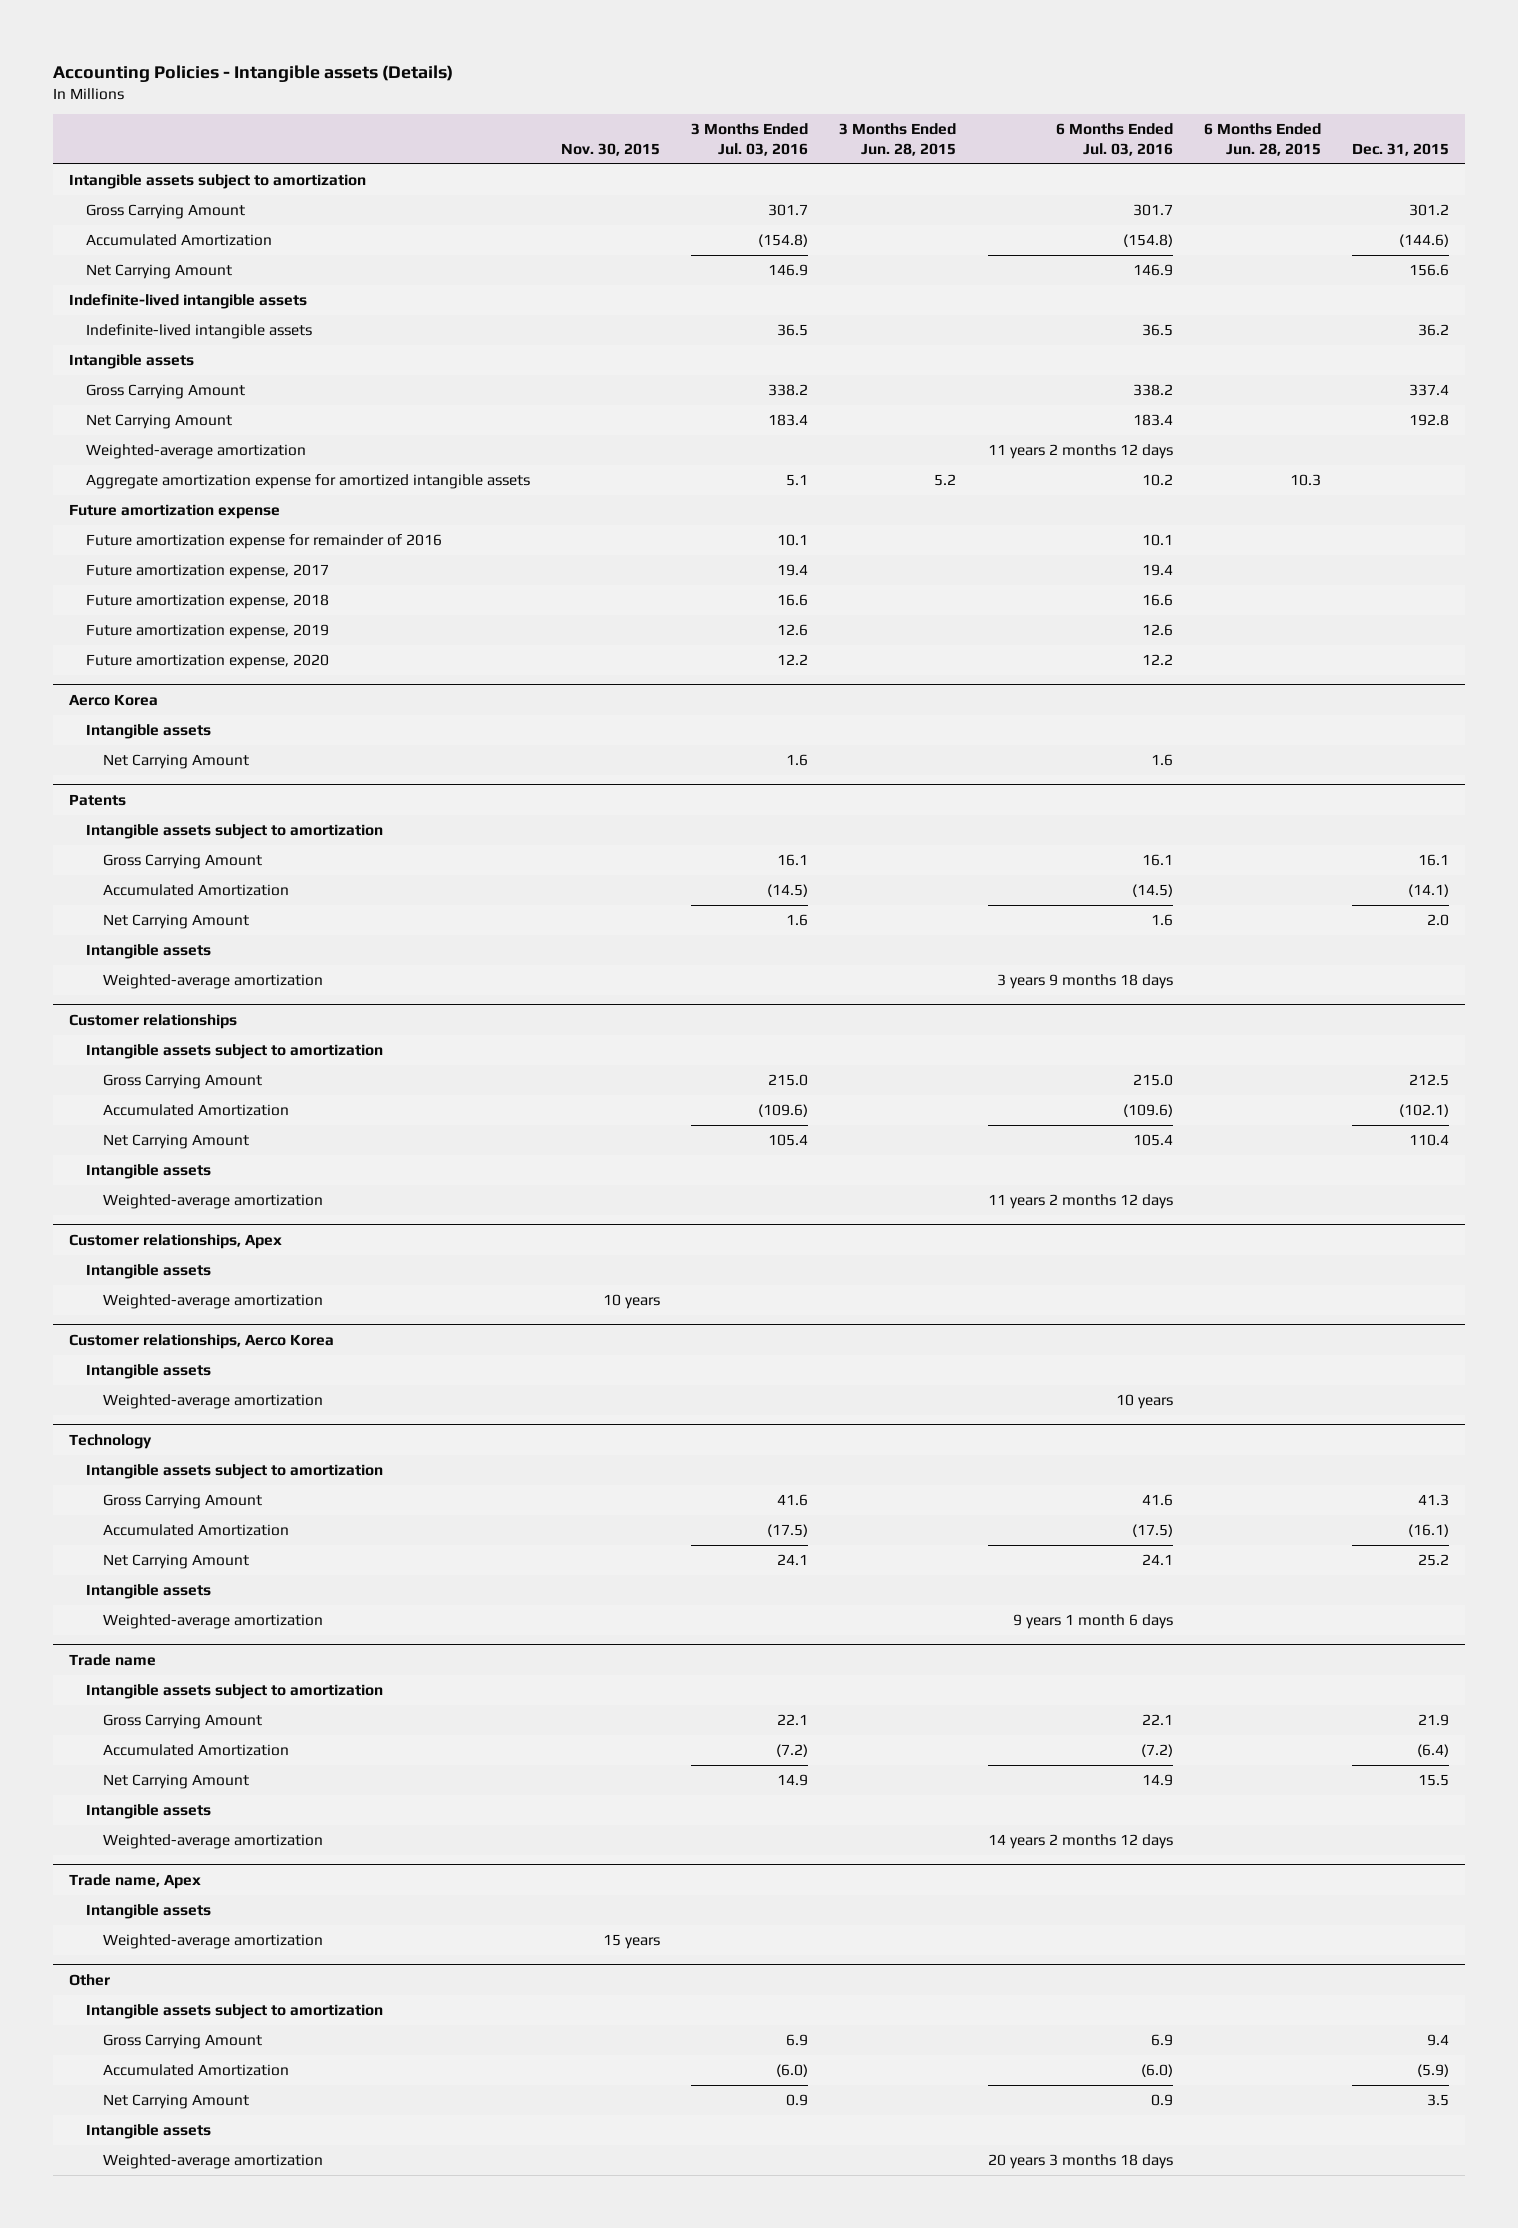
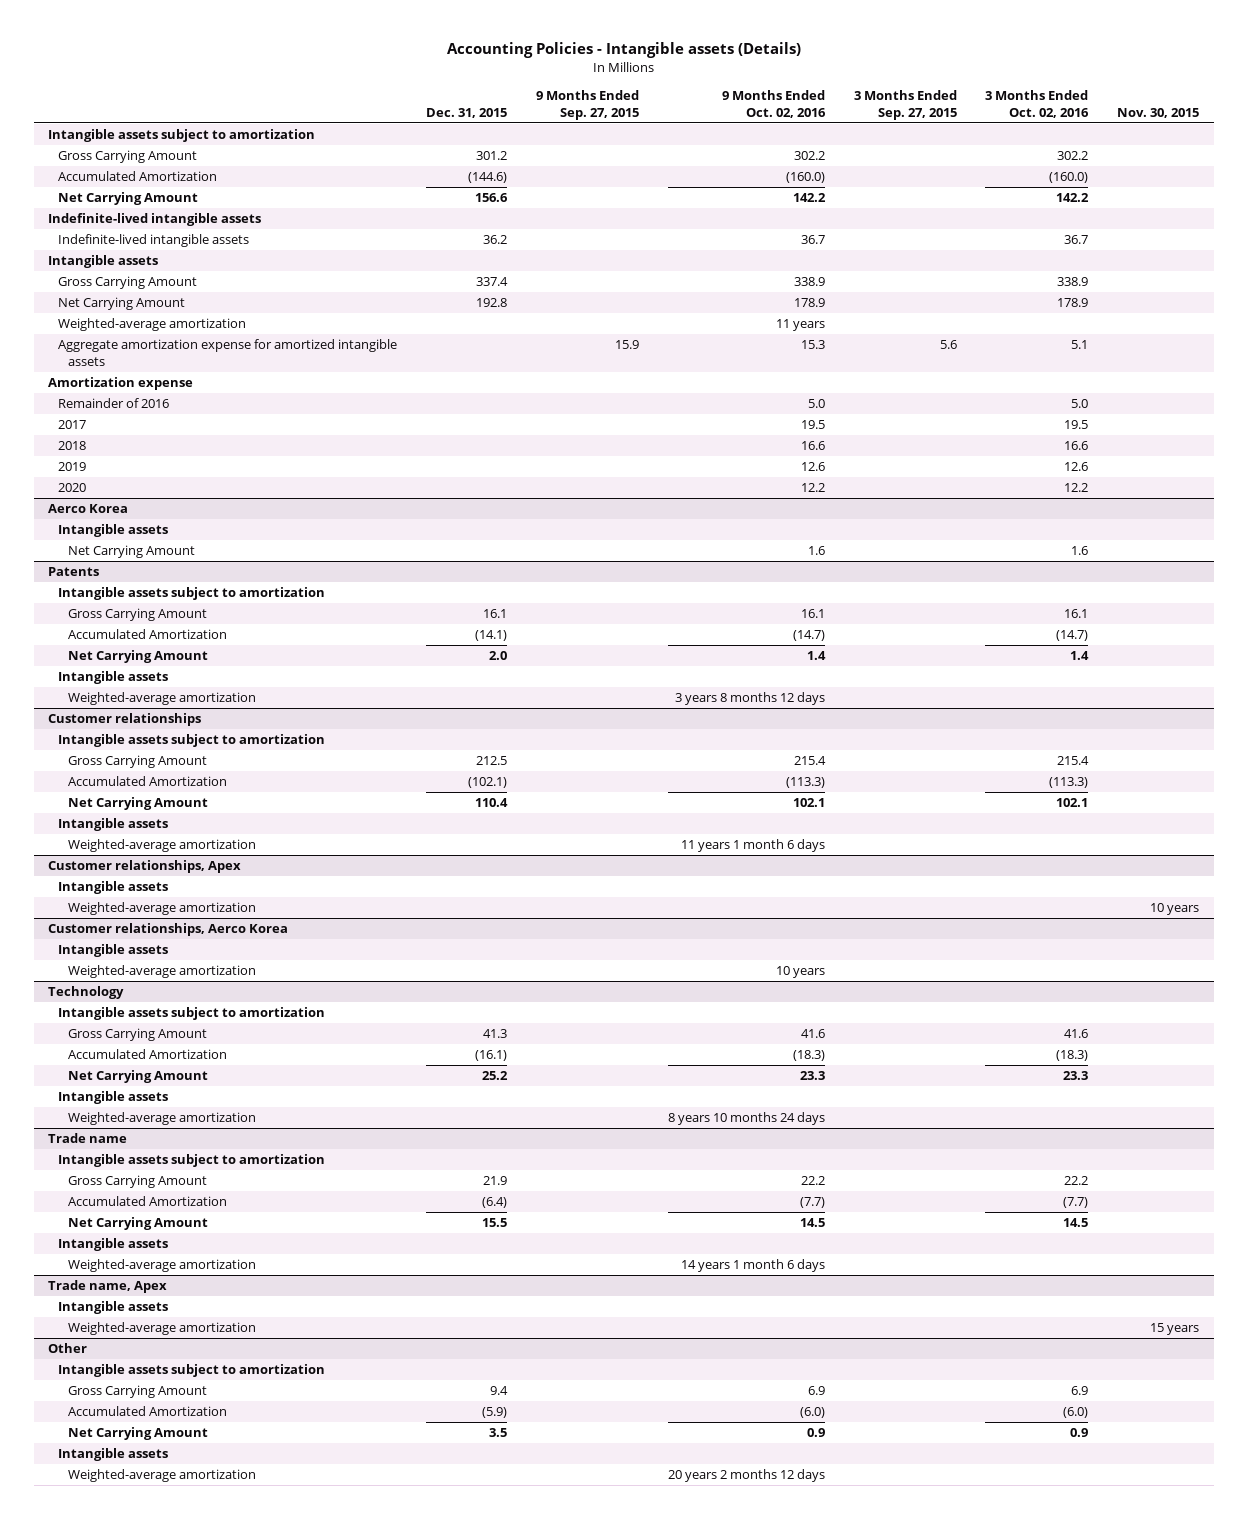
[691,123,809,157] 3 Months Ended Jul. 03, 2016 -> none
[839,123,957,157] 3 Months Ended Jun. 28, 2015 -> none
[1055,123,1173,157] 6 Months Ended Jul. 03, 2016 -> none
[1203,123,1321,157] 6 Months Ended Jun. 28, 2015 -> none
none -> [535,89,639,120] 9 Months Ended Sep. 27, 2015
none -> [721,89,826,118] 9 Months Ended Oct. 02, 2016
none -> [853,89,957,120] 3 Months Ended Sep. 27, 2015
none -> [985,89,1090,118] 3 Months Ended Oct. 02, 2016
[68,504,280,520] Future amortization expense -> [48,377,194,391] Amortization expense
[85,534,442,550] Future amortization expense for remainder of 2016 -> [58,398,170,409] Remainder of 2016
[85,564,329,580] Future amortization expense, 2017 -> [58,420,87,430] 2017
[85,594,329,610] Future amortization expense, 2018 -> [58,441,87,451] 2018
[85,624,329,640] Future amortization expense, 2019 -> [58,462,87,472] 2019
[85,654,329,670] Future amortization expense, 2020 -> [58,483,87,493] 2020

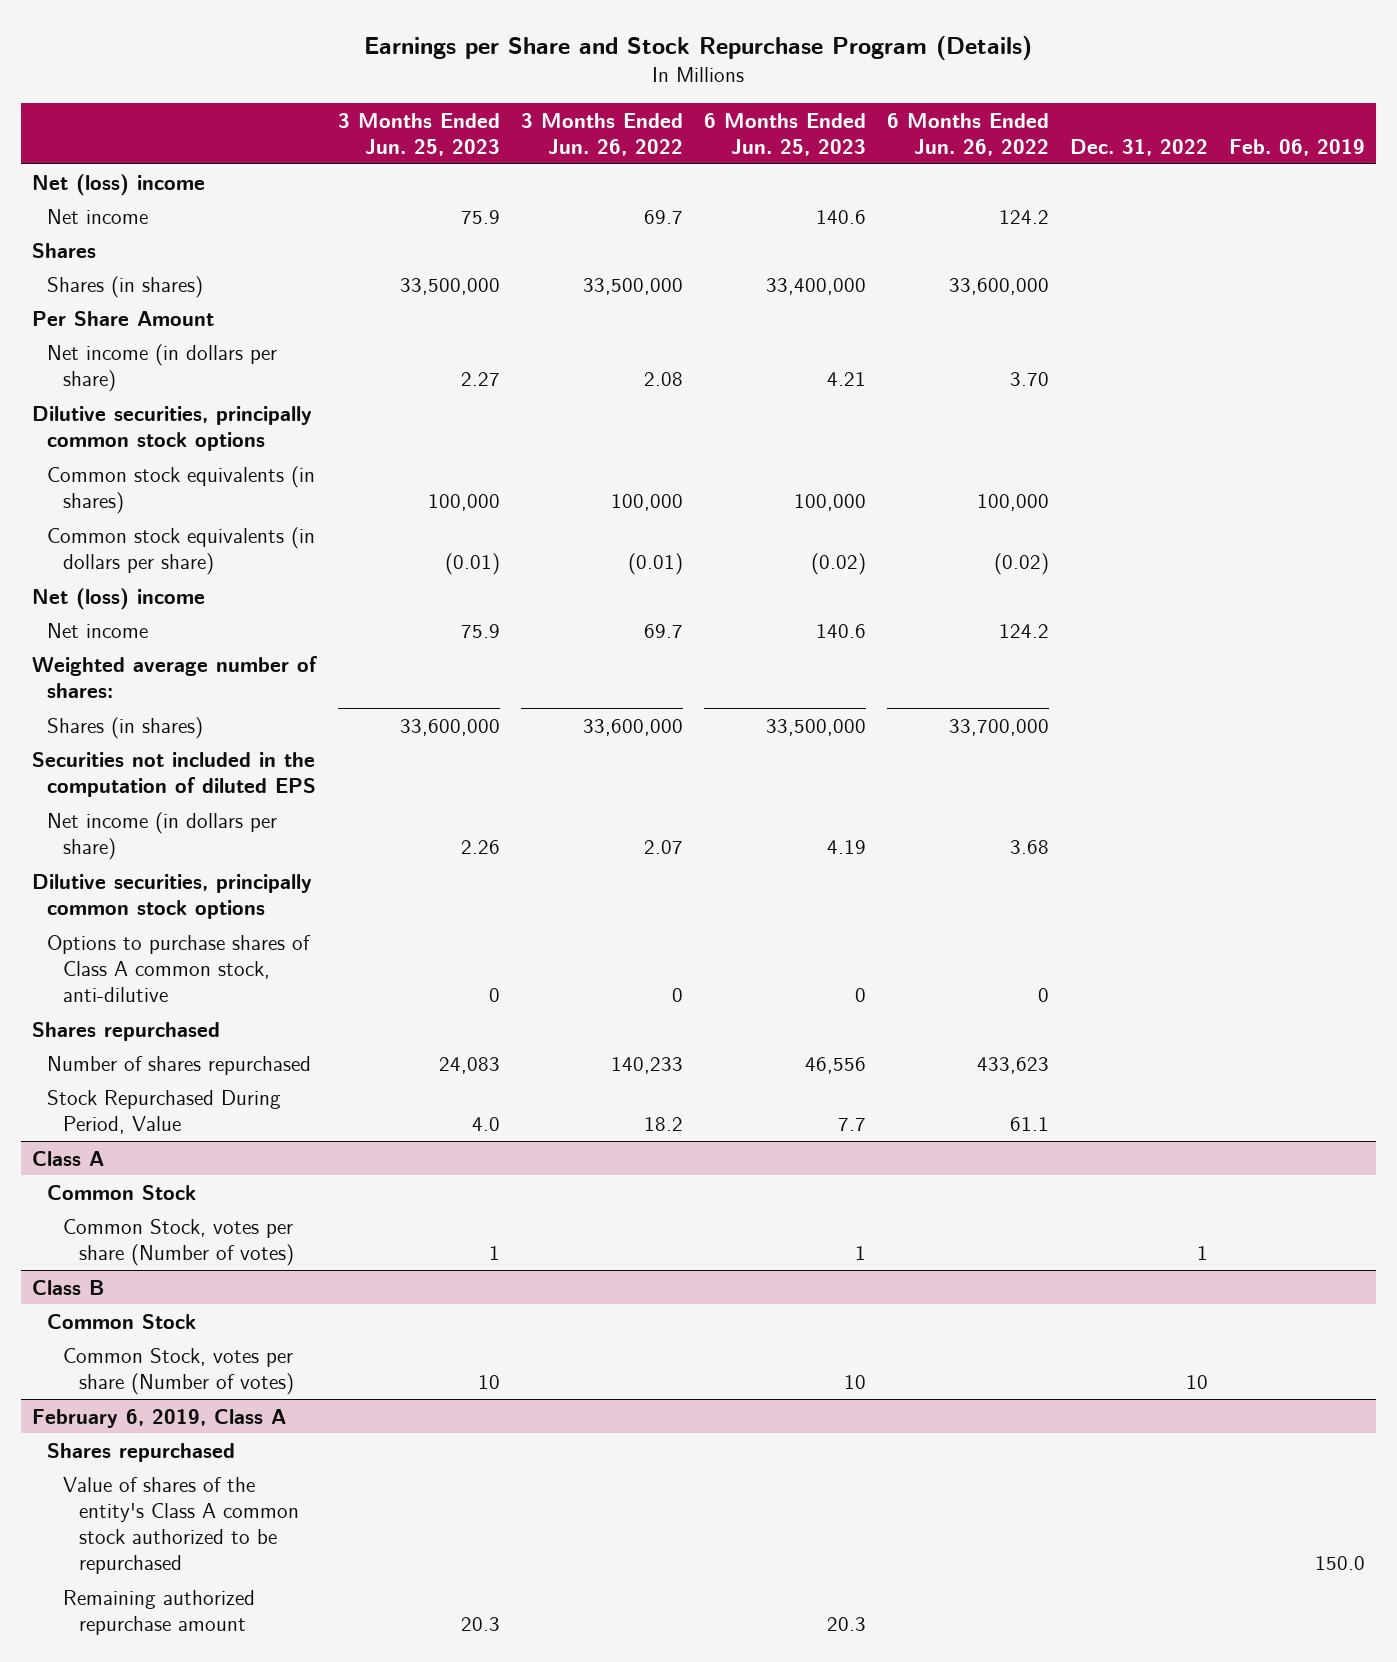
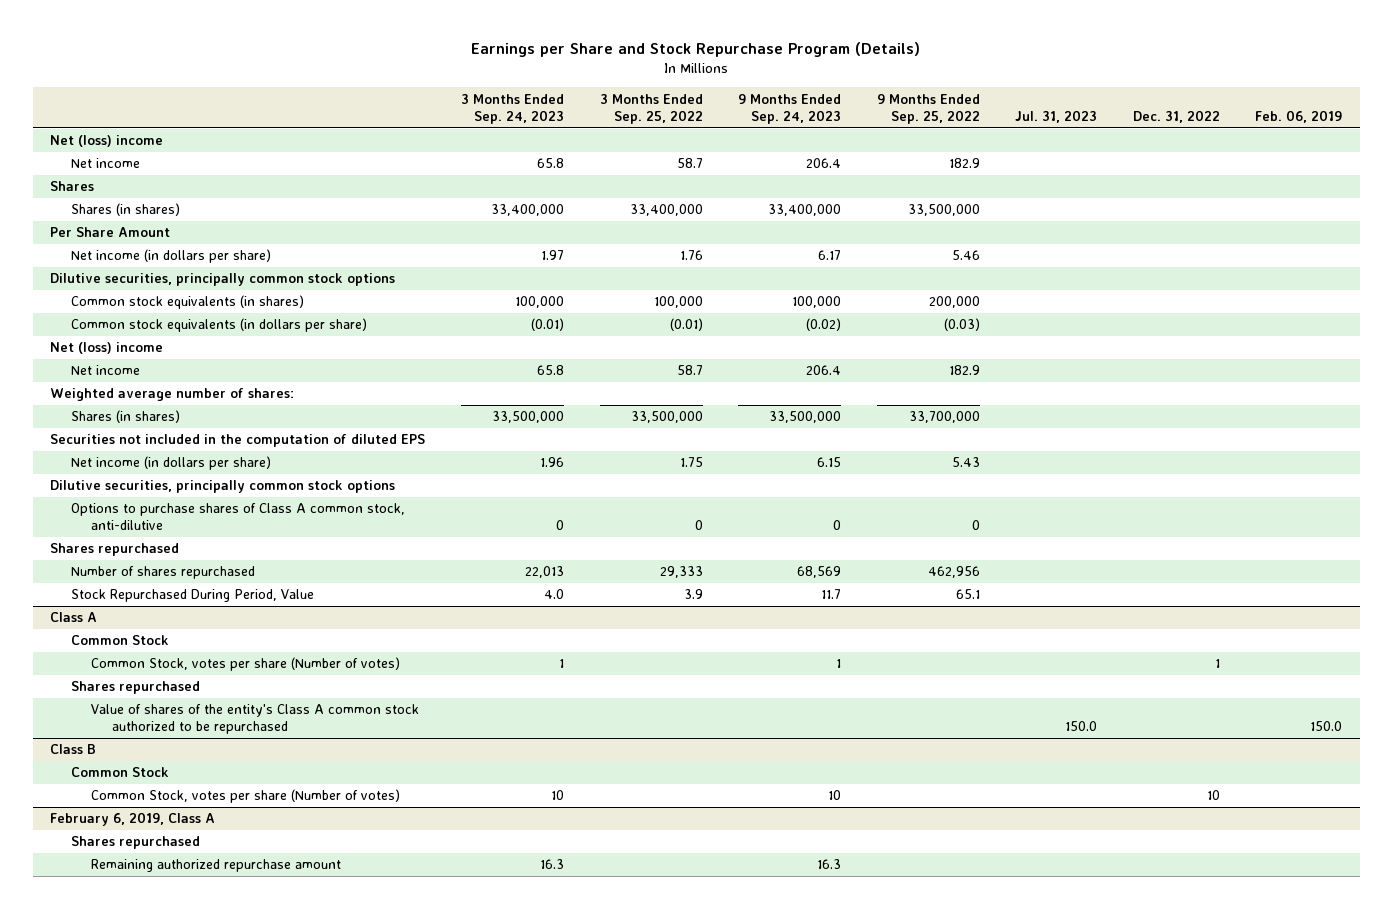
[337,112,500,156] 3 Months Ended Jun. 25, 2023 -> none
[520,112,683,156] 3 Months Ended Jun. 26, 2022 -> none
[703,112,866,156] 6 Months Ended Jun. 25, 2023 -> none
[886,112,1049,156] 6 Months Ended Jun. 26, 2022 -> none
none -> [460,93,564,124] 3 Months Ended Sep. 24, 2023
none -> [599,93,703,124] 3 Months Ended Sep. 25, 2022
none -> [738,93,842,124] 9 Months Ended Sep. 24, 2023
none -> [876,93,980,124] 9 Months Ended Sep. 25, 2022
none -> [1015,109,1098,123] Jul. 31, 2023
none -> [70,681,200,695] Shares repurchased
none -> [91,704,420,735] Value of shares of the entity's Class A common stock authorized to be repurchased
[63,1476,299,1575] Value of shares of the entity's Class A common stock authorized to be repurchased -> none

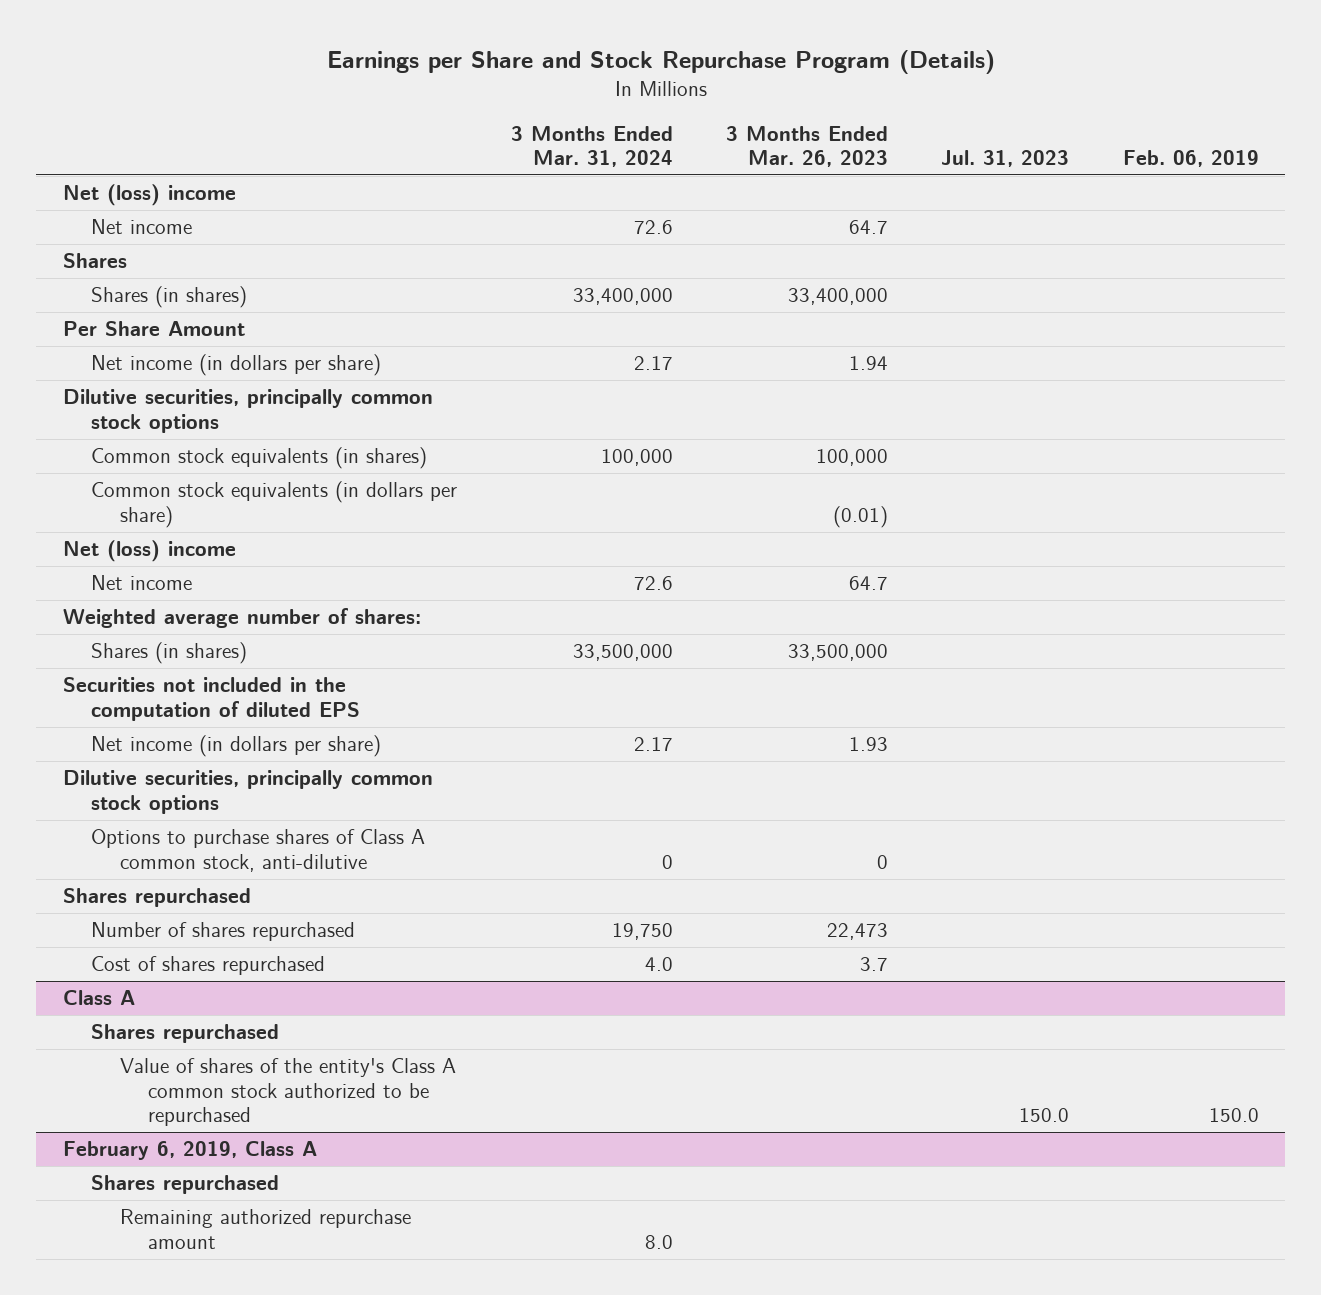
[460,93,564,124] 3 Months Ended Sep. 24, 2023 -> none
[599,93,703,124] 3 Months Ended Sep. 25, 2022 -> none
[738,93,842,124] 9 Months Ended Sep. 24, 2023 -> none
[876,93,980,124] 9 Months Ended Sep. 25, 2022 -> none
[1132,109,1220,123] Dec. 31, 2022 -> none
none -> [510,125,673,167] 3 Months Ended Mar. 31, 2024
none -> [725,125,888,167] 3 Months Ended Mar. 26, 2023
[70,589,314,603] Stock Repurchased During Period, Value -> [91,956,326,976] Cost of shares repurchased
[70,635,169,646] Common Stock -> none
[91,657,401,672] Common Stock, votes per share (Number of votes) -> none
[50,744,97,755] Class B -> none
[70,767,169,778] Common Stock -> none
[91,789,401,804] Common Stock, votes per share (Number of votes) -> none

